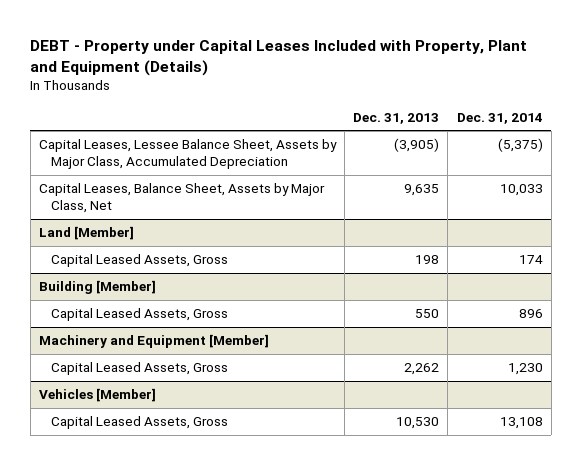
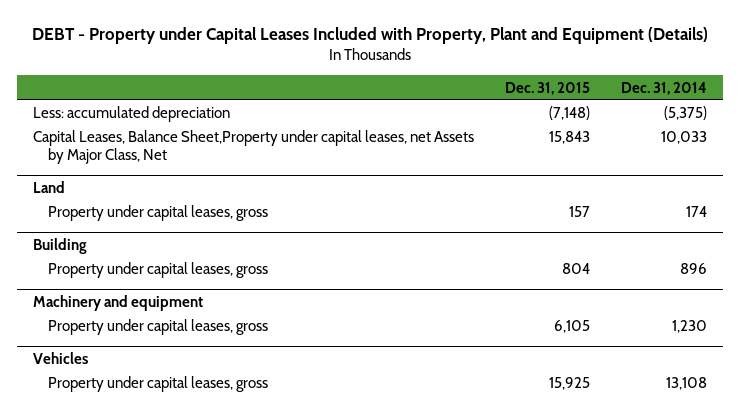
[353,112,440,124] Dec. 31, 2013 -> none
none -> [505,81,591,95] Dec. 31, 2015
[38,139,337,170] Capital Leases, Lessee Balance Sheet, Assets by Major Class, Accumulated Depreciation -> [32,106,230,123] Less: accumulated depreciation
[38,183,325,214] Capital Leases, Balance Sheet, Assets by Major Class, Net -> [32,130,474,164] Capital Leases, Balance Sheet,Property under capital leases, net Assets by Major Class, Net
[38,226,134,241] Land [Member] -> [32,181,65,194] Land
[51,254,229,268] Capital Leased Assets, Gross -> [47,205,268,222] Property under capital leases, gross
[38,280,156,295] Building [Member] -> [32,238,87,255] Building
[51,308,229,322] Capital Leased Assets, Gross -> [47,262,268,279] Property under capital leases, gross
[38,334,269,349] Machinery and Equipment [Member] -> [32,295,203,312] Machinery and equipment
[51,362,229,376] Capital Leased Assets, Gross -> [47,319,268,336] Property under capital leases, gross
[38,388,156,403] Vehicles [Member] -> [32,352,88,365] Vehicles
[51,416,229,430] Capital Leased Assets, Gross -> [47,376,268,393] Property under capital leases, gross

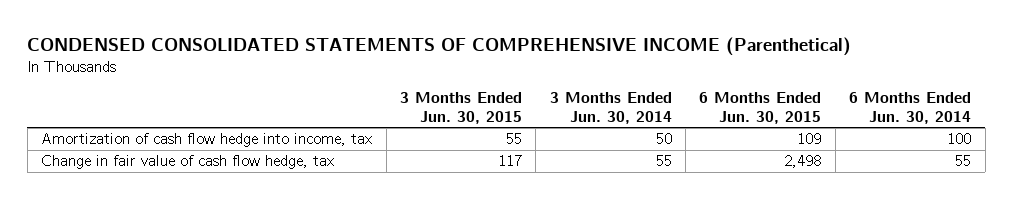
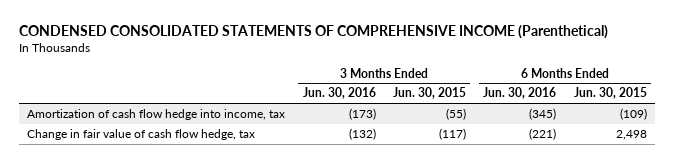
[549,92,672,124] 3 Months Ended Jun. 30, 2014 -> none
[849,92,972,124] 6 Months Ended Jun. 30, 2014 -> none
none -> [302,87,376,100] Jun. 30, 2016
none -> [483,87,557,100] Jun. 30, 2016
[506,133,523,145] 55 -> [445,108,466,121] (55)
[797,133,822,145] 109 -> [619,108,647,121] (109)
[498,155,523,167] 117 -> [438,128,466,141] (117)

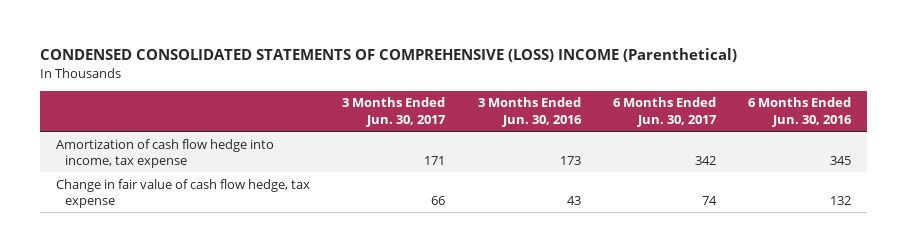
[18,25,608,40] CONDENSED CONSOLIDATED STATEMENTS OF COMPREHENSIVE INCOME (Parenthetical) -> [39,47,737,62] CONDENSED CONSOLIDATED STATEMENTS OF COMPREHENSIVE (LOSS) INCOME (Parenthetical)
[392,87,466,100] Jun. 30, 2015 -> none
[573,87,647,100] Jun. 30, 2015 -> none
none -> [342,97,447,127] 3 Months Ended Jun. 30, 2017
none -> [612,97,717,127] 6 Months Ended Jun. 30, 2017
[27,109,286,121] Amortization of cash flow hedge into income, tax -> [55,138,274,169] Amortization of cash flow hedge into income, tax expense
[348,108,376,121] (173) -> [559,156,581,166] 173
[529,108,557,121] (345) -> [830,156,852,166] 345
[27,129,256,141] Change in fair value of cash flow hedge, tax -> [55,178,310,209] Change in fair value of cash flow hedge, tax expense
[348,128,376,141] (132) -> [566,196,581,206] 43
[529,128,557,141] (221) -> [830,196,852,206] 132

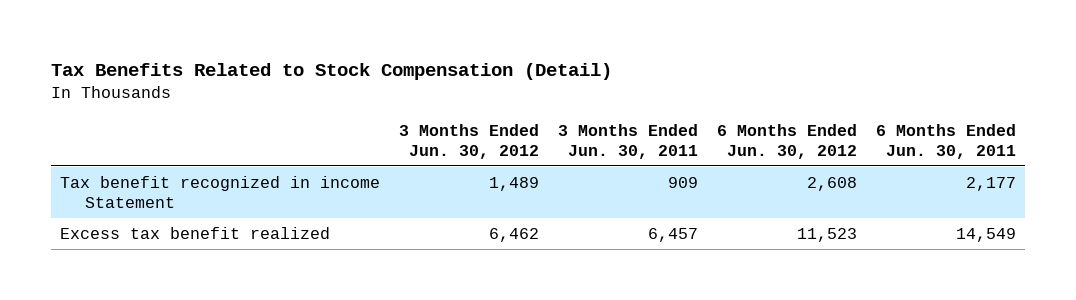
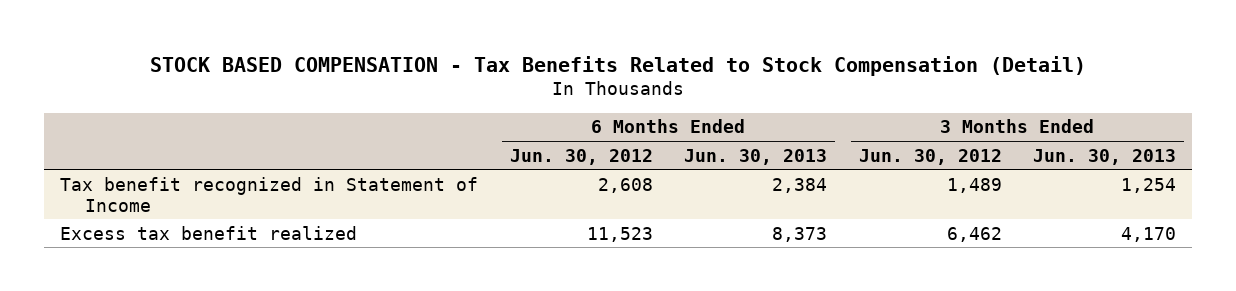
[50,63,612,81] Tax Benefits Related to Stock Compensation (Detail) -> [150,55,1087,76] STOCK BASED COMPENSATION - Tax Benefits Related to Stock Compensation (Detail)
[557,123,698,159] 3 Months Ended Jun. 30, 2011 -> none
[875,123,1016,159] 6 Months Ended Jun. 30, 2011 -> none
none -> [684,148,828,165] Jun. 30, 2013
none -> [1032,148,1176,165] Jun. 30, 2013
[60,175,381,209] Tax benefit recognized in income Statement -> [60,176,479,212] Tax benefit recognized in Statement of Income

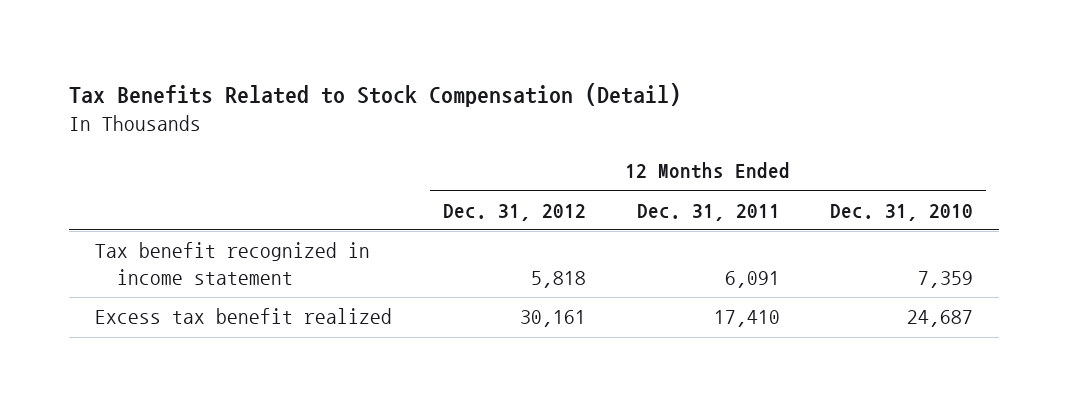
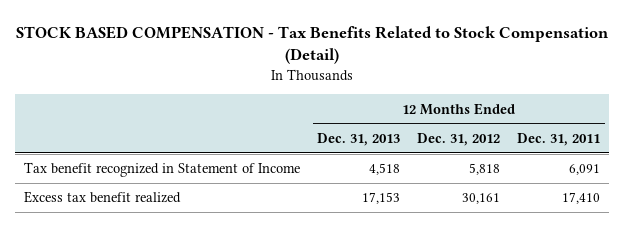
[69,82,682,107] Tax Benefits Related to Stock Compensation (Detail) -> [16,25,610,65] STOCK BASED COMPENSATION - Tax Benefits Related to Stock Compensation (Detail)
[830,203,974,221] Dec. 31, 2010 -> none
none -> [317,132,401,146] Dec. 31, 2013
[94,242,370,285] Tax benefit recognized in income statement -> [24,162,301,178] Tax benefit recognized in Statement of Income

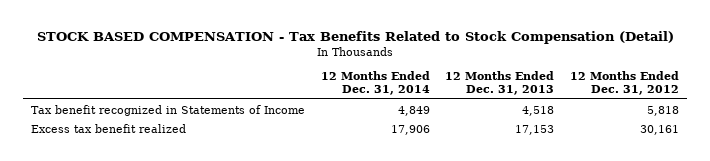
[517,132,601,146] Dec. 31, 2011 -> none
none -> [320,71,430,96] 12 Months Ended Dec. 31, 2014
[24,162,301,178] Tax benefit recognized in Statement of Income -> [31,104,306,116] Tax benefit recognized in Statements of Income

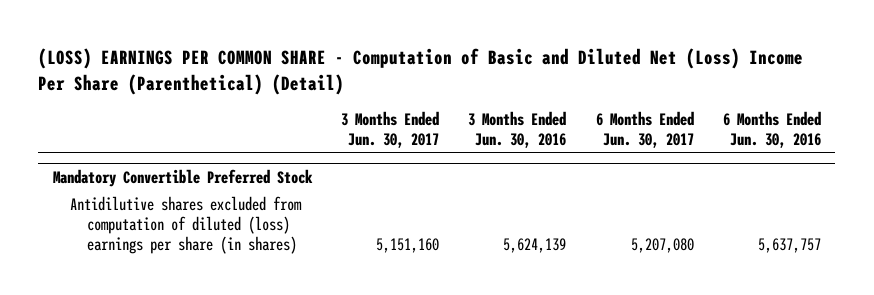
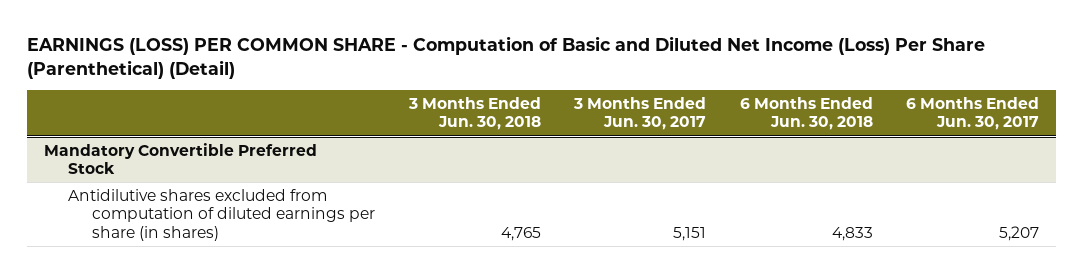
[38,48,804,95] (LOSS) EARNINGS PER COMMON SHARE - Computation of Basic and Diluted Net (Loss) Income Per Share (Parenthetical) (Detail) -> [27,36,986,79] EARNINGS (LOSS) PER COMMON SHARE - Computation of Basic and Diluted Net Income (Loss) Per Share (Parenthetical) (Detail)
[468,111,567,148] 3 Months Ended Jun. 30, 2016 -> none
[722,111,821,148] 6 Months Ended Jun. 30, 2016 -> none
none -> [407,97,541,131] 3 Months Ended Jun. 30, 2018
none -> [739,97,873,131] 6 Months Ended Jun. 30, 2018
[69,196,302,254] Antidilutive shares excluded from computation of diluted (loss) earnings per share (in shares) -> [68,188,376,241] Antidilutive shares excluded from computation of diluted earnings per share (in shares)
[376,237,440,253] 5,151,160 -> [673,226,707,241] 5,151
[630,237,694,253] 5,207,080 -> [998,225,1039,241] 5,207

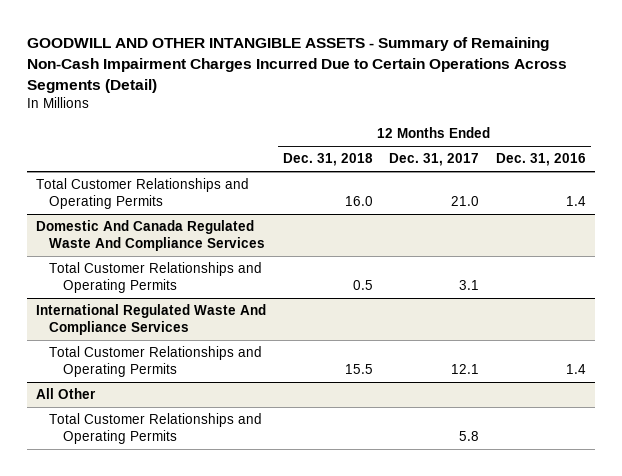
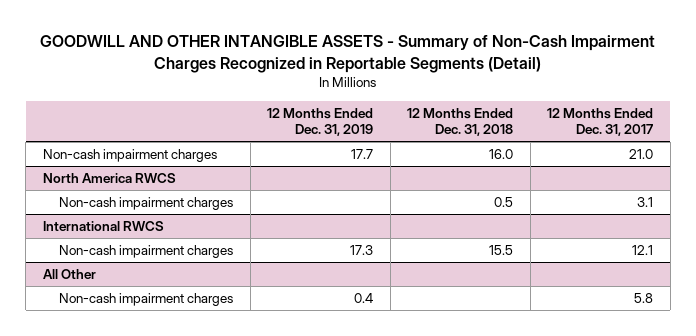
[27,36,568,93] GOODWILL AND OTHER INTANGIBLE ASSETS - Summary of Remaining Non-Cash Impairment Charges Incurred Due to Certain Operations Across Segments (Detail) -> [40,35,656,73] GOODWILL AND OTHER INTANGIBLE ASSETS - Summary of Non-Cash Impairment Charges Recognized in Reportable Segments (Detail)
[496,153,587,167] Dec. 31, 2016 -> none
none -> [267,107,374,137] 12 Months Ended Dec. 31, 2019
[35,220,266,251] Domestic And Canada Regulated Waste And Compliance Services -> none
[35,178,249,209] Total Customer Relationships and Operating Permits -> [42,149,217,163] Non-cash impairment charges
none -> [42,173,176,184] North America RWCS
[49,262,263,293] Total Customer Relationships and Operating Permits -> [59,197,234,211] Non-cash impairment charges
[35,304,266,335] International Regulated Waste And Compliance Services -> [42,221,164,232] International RWCS
[49,346,263,377] Total Customer Relationships and Operating Permits -> [59,245,234,259] Non-cash impairment charges
[49,413,263,444] Total Customer Relationships and Operating Permits -> [59,293,234,307] Non-cash impairment charges

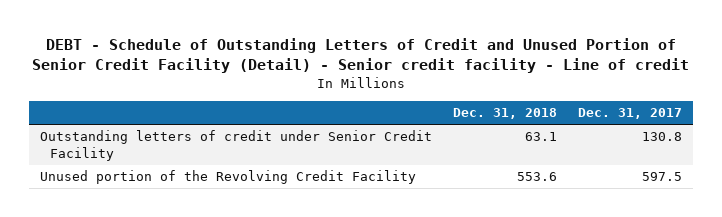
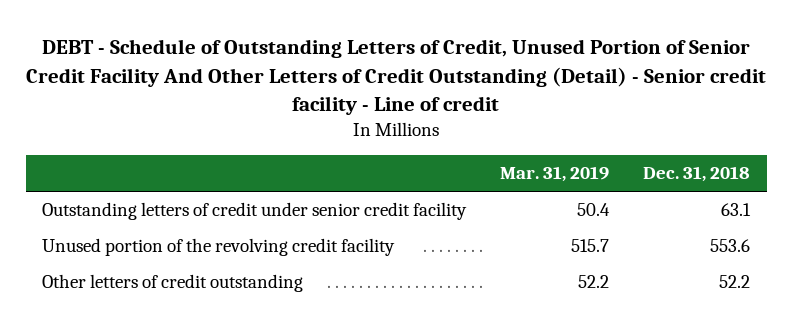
[32,37,690,74] DEBT - Schedule of Outstanding Letters of Credit and Unused Portion of Senior Credit Facility (Detail) - Senior credit facility - Line of credit -> [26,39,767,116] DEBT - Schedule of Outstanding Letters of Credit, Unused Portion of Senior Credit Facility And Other Letters of Credit Outstanding (Detail) - Senior credit facility - Line of credit
[578,108,683,120] Dec. 31, 2017 -> none
none -> [500,166,610,183] Mar. 31, 2019
[39,130,432,162] Outstanding letters of credit under Senior Credit Facility -> [42,202,468,221] Outstanding letters of credit under senior credit facility
[39,170,416,185] Unused portion of the Revolving Credit Facility -> [42,238,396,257] Unused portion of the revolving credit facility
none -> [42,274,304,293] Other letters of credit outstanding

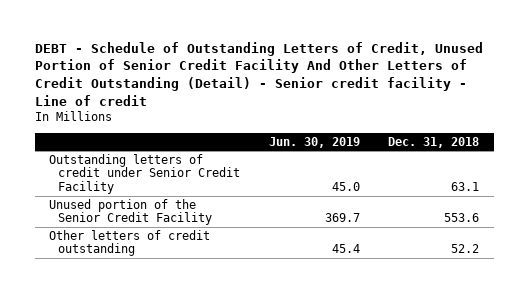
[500,166,610,183] Mar. 31, 2019 -> none
none -> [268,136,360,148] Jun. 30, 2019
[42,202,468,221] Outstanding letters of credit under senior credit facility -> [49,154,241,194] Outstanding letters of credit under Senior Credit Facility
[42,238,396,257] Unused portion of the revolving credit facility -> [49,199,213,226] Unused portion of the Senior Credit Facility

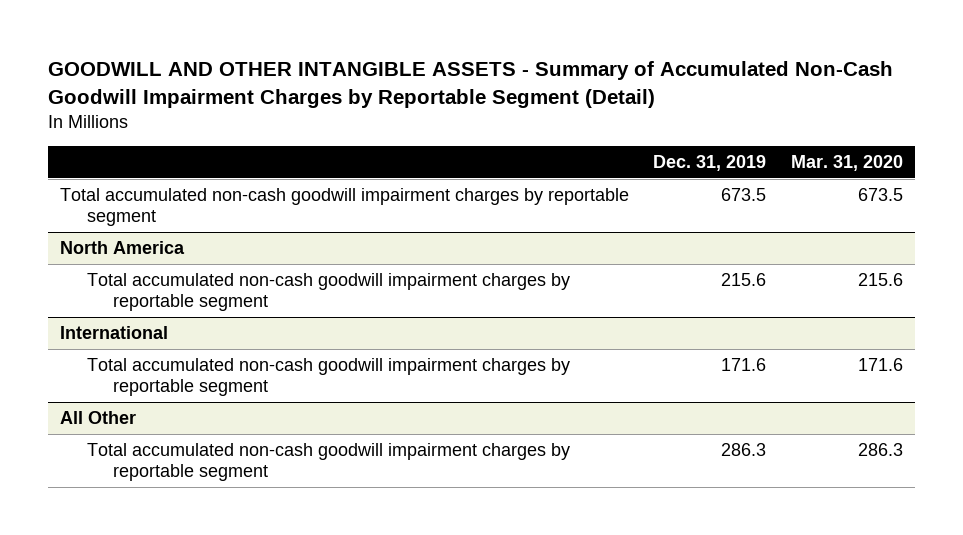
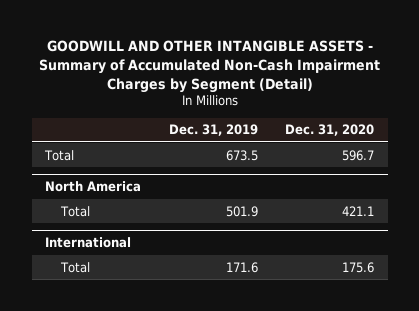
[48,60,894,108] GOODWILL AND OTHER INTANGIBLE ASSETS - Summary of Accumulated Non-Cash Goodwill Impairment Charges by Reportable Segment (Detail) -> [38,39,380,93] GOODWILL AND OTHER INTANGIBLE ASSETS - Summary of Accumulated Non-Cash Impairment Charges by Segment (Detail)
[790,154,903,171] Mar. 31, 2020 -> none
none -> [284,124,374,137] Dec. 31, 2020
[60,188,630,227] Total accumulated non-cash goodwill impairment charges by reportable segment -> [44,149,75,161] Total
[86,273,570,312] Total accumulated non-cash goodwill impairment charges by reportable segment -> none
none -> [59,205,90,217] Total
[60,411,137,425] All Other -> none
[86,443,570,482] Total accumulated non-cash goodwill impairment charges by reportable segment -> none
[86,358,570,397] Total accumulated non-cash goodwill impairment charges by reportable segment -> [59,261,90,273] Total

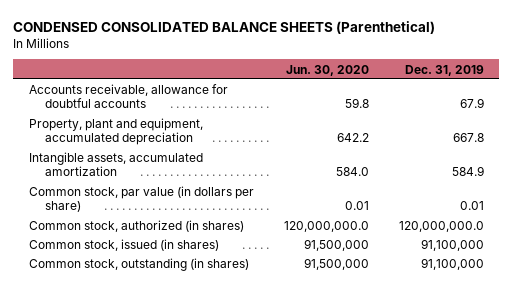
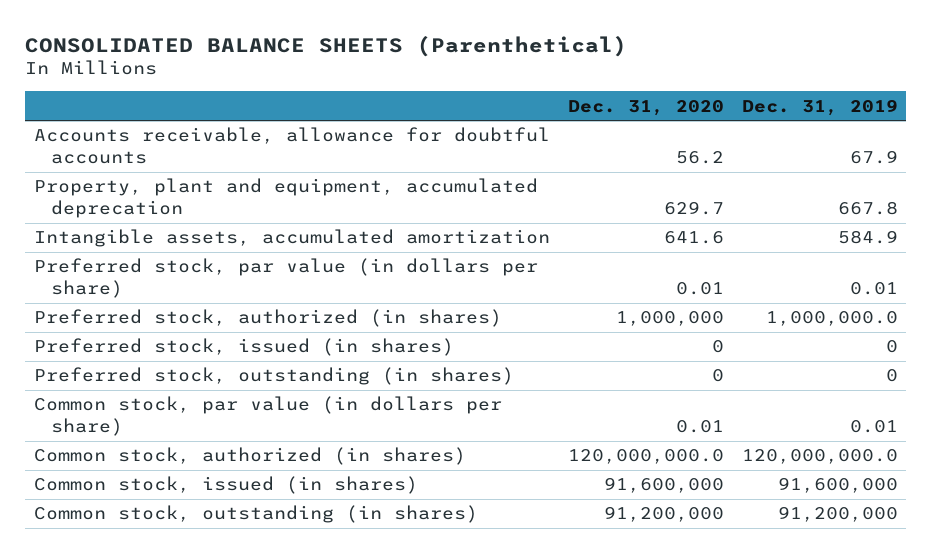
[13,20,436,34] CONDENSED CONSOLIDATED BALANCE SHEETS (Parenthetical) -> [25,35,628,57] CONSOLIDATED BALANCE SHEETS (Parenthetical)
[285,64,369,76] Jun. 30, 2020 -> none
none -> [567,99,724,116] Dec. 31, 2020
[28,118,203,146] Property, plant and equipment, accumulated depreciation -> [34,178,539,218] Property, plant and equipment, accumulated deprecation
none -> [34,258,539,298] Preferred stock, par value (in dollars per share)
none -> [34,309,503,328] Preferred stock, authorized (in shares)
none -> [34,338,455,357] Preferred stock, issued (in shares)
none -> [34,367,515,386] Preferred stock, outstanding (in shares)
[420,239,484,252] 91,100,000 -> [777,477,898,494] 91,600,000
[420,258,484,271] 91,100,000 -> [777,506,898,523] 91,200,000

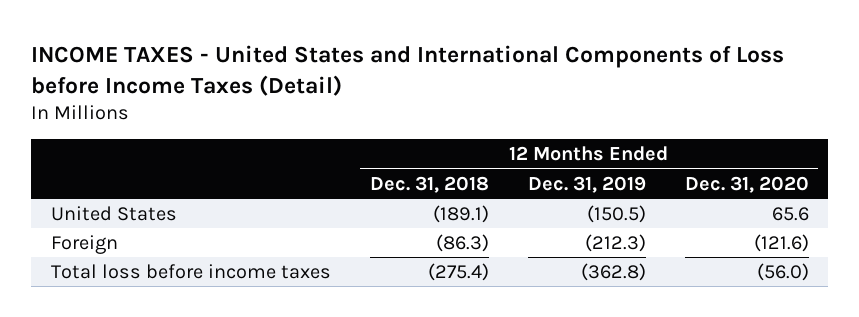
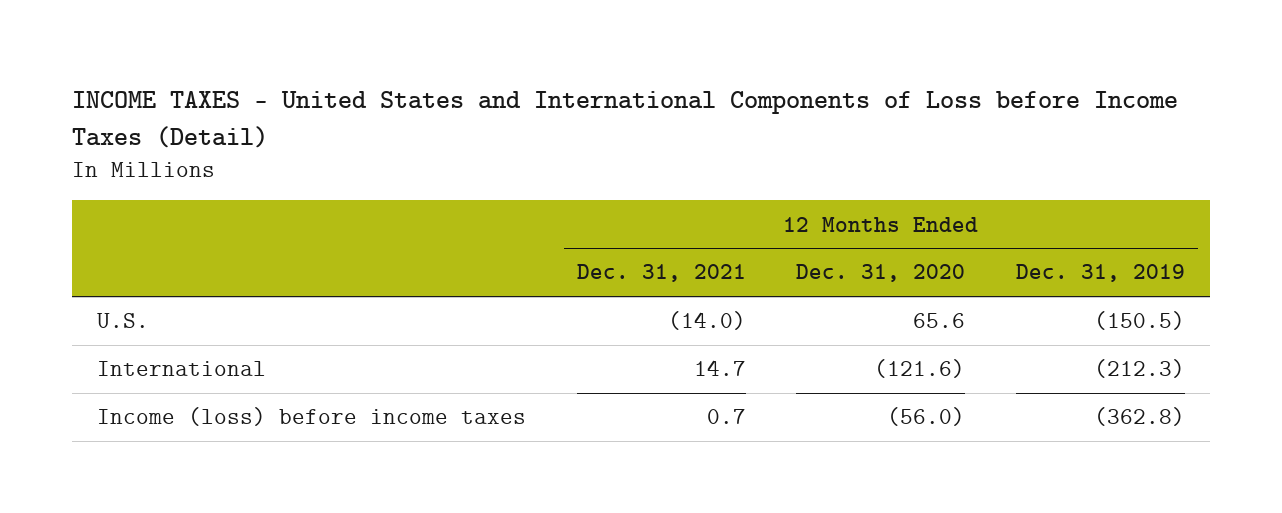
[369,175,489,193] Dec. 31, 2018 -> none
none -> [576,264,746,283] Dec. 31, 2021
[50,205,177,221] United States -> [97,313,150,329] U.S.
[50,234,118,254] Foreign -> [97,361,267,377] International
[50,263,331,279] Total loss before income taxes -> [97,407,527,427] Income (loss) before income taxes

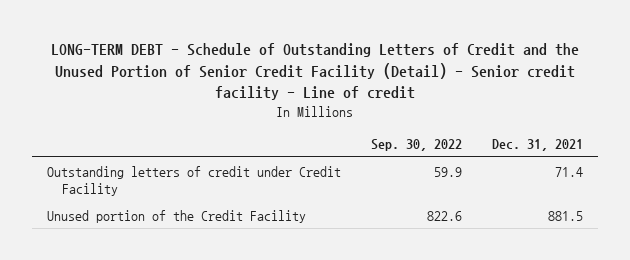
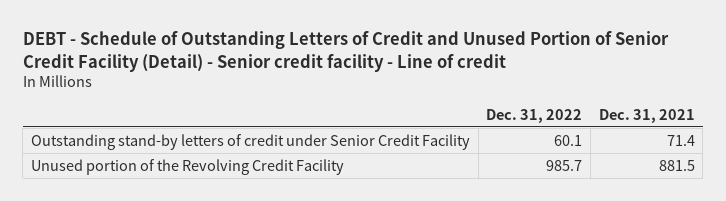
[51,42,580,101] LONG-TERM DEBT - Schedule of Outstanding Letters of Credit and the Unused Portion of Senior Credit Facility (Detail) - Senior credit facility - Line of credit -> [22,31,669,72] DEBT - Schedule of Outstanding Letters of Credit and Unused Portion of Senior Credit Facility (Detail) - Senior credit facility - Line of credit
[371,139,463,152] Sep. 30, 2022 -> none
none -> [486,108,583,123] Dec. 31, 2022
[47,165,342,197] Outstanding letters of credit under Credit Facility -> [30,133,470,150] Outstanding stand-by letters of credit under Senior Credit Facility
[47,209,307,223] Unused portion of the Credit Facility -> [30,158,344,175] Unused portion of the Revolving Credit Facility

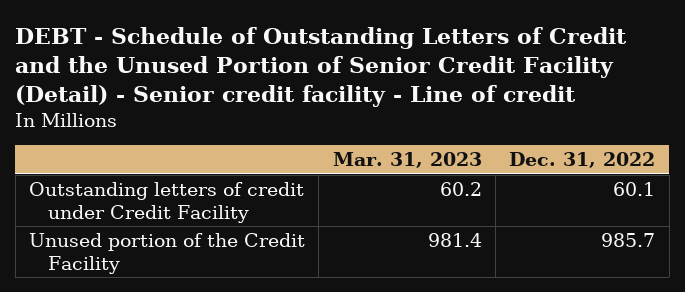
[22,31,669,72] DEBT - Schedule of Outstanding Letters of Credit and Unused Portion of Senior Credit Facility (Detail) - Senior credit facility - Line of credit -> [15,27,628,107] DEBT - Schedule of Outstanding Letters of Credit and the Unused Portion of Senior Credit Facility (Detail) - Senior credit facility - Line of credit
[598,108,695,123] Dec. 31, 2021 -> none
none -> [332,152,482,169] Mar. 31, 2023
[30,133,470,150] Outstanding stand-by letters of credit under Senior Credit Facility -> [29,181,305,223] Outstanding letters of credit under Credit Facility
[30,158,344,175] Unused portion of the Revolving Credit Facility -> [29,232,306,274] Unused portion of the Credit Facility

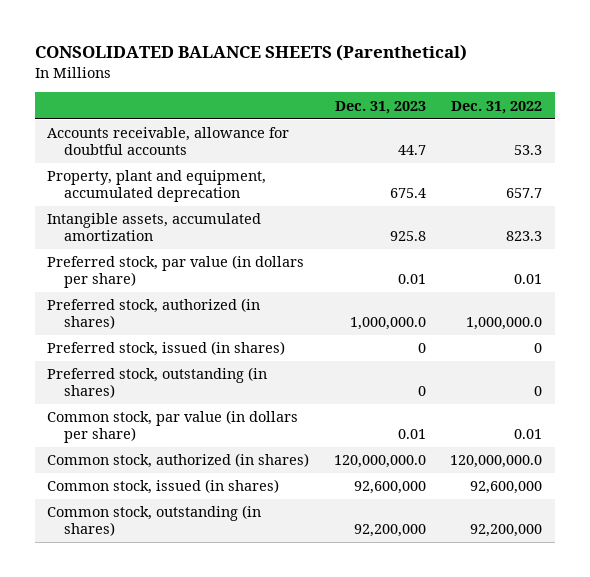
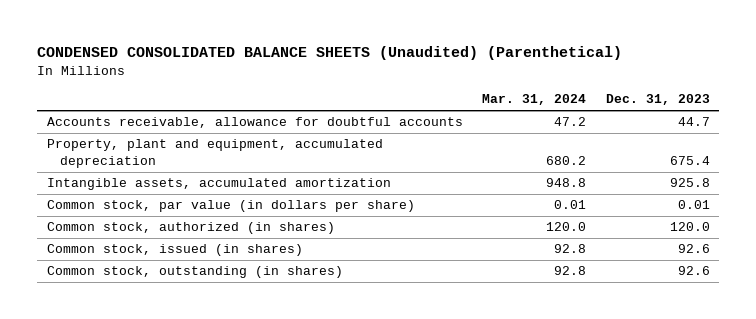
[35,43,468,61] CONSOLIDATED BALANCE SHEETS (Parenthetical) -> [37,46,623,61] CONDENSED CONSOLIDATED BALANCE SHEETS (Unaudited) (Parenthetical)
[451,100,543,114] Dec. 31, 2022 -> none
none -> [482,94,587,106] Mar. 31, 2024
[47,170,267,203] Property, plant and equipment, accumulated deprecation -> [46,139,383,169] Property, plant and equipment, accumulated depreciation
[47,255,305,289] Preferred stock, par value (in dollars per share) -> none
[47,298,261,330] Preferred stock, authorized (in shares) -> none
[47,341,286,357] Preferred stock, issued (in shares) -> none
[47,367,268,399] Preferred stock, outstanding (in shares) -> none
[333,455,426,469] 120,000,000.0 -> [669,222,710,232] 120.0
[353,481,426,495] 92,600,000 -> [677,244,710,254] 92.6
[353,524,426,538] 92,200,000 -> [677,266,710,276] 92.6

